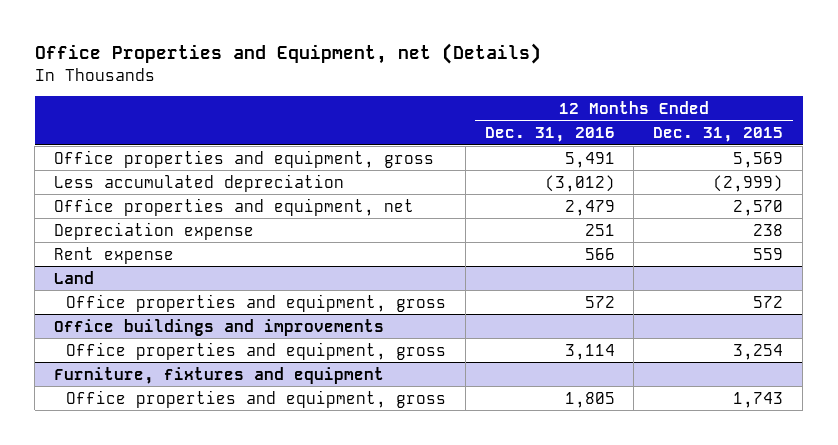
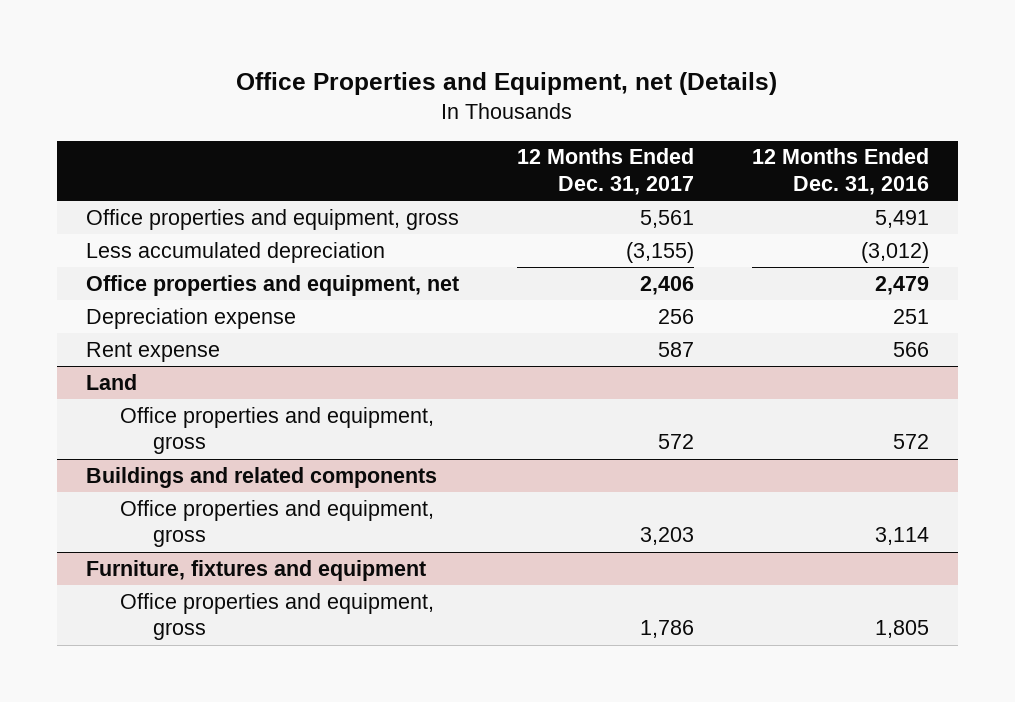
[653,126,784,142] Dec. 31, 2015 -> none
none -> [516,148,694,195] 12 Months Ended Dec. 31, 2017
[54,318,385,336] Office buildings and improvements -> [85,466,437,488] Buildings and related components

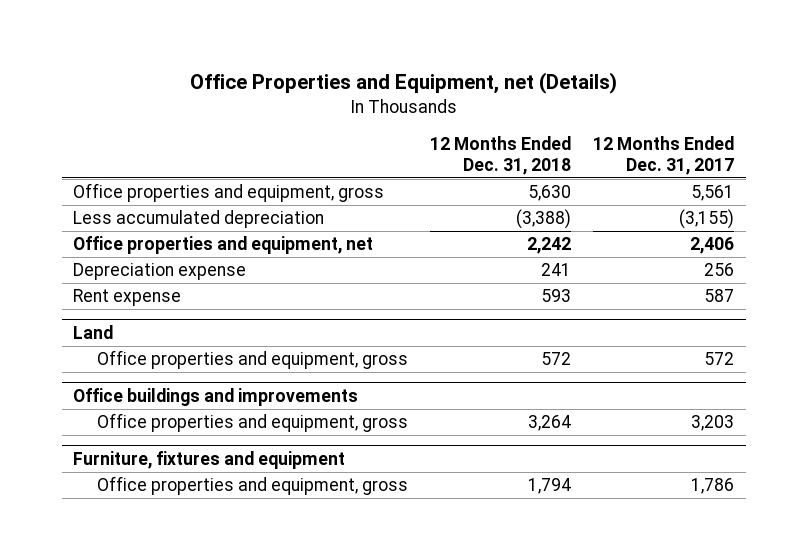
[751,148,929,195] 12 Months Ended Dec. 31, 2016 -> none
none -> [430,136,572,175] 12 Months Ended Dec. 31, 2018
[85,466,437,488] Buildings and related components -> [72,387,358,406] Office buildings and improvements

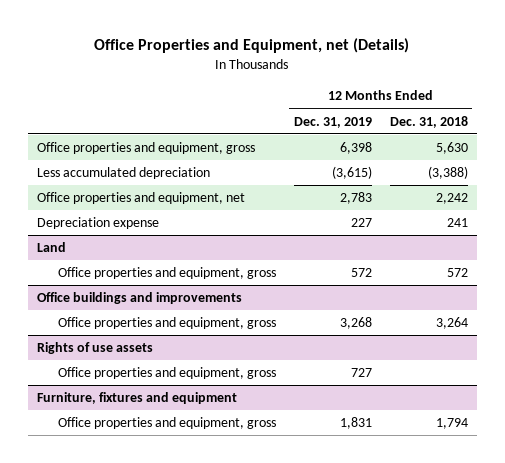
[593,136,735,175] 12 Months Ended Dec. 31, 2017 -> none
none -> [293,116,372,128] Dec. 31, 2019
[72,289,181,307] Rent expense -> none
none -> [37,342,154,355] Rights of use assets
none -> [57,367,276,380] Office properties and equipment, gross

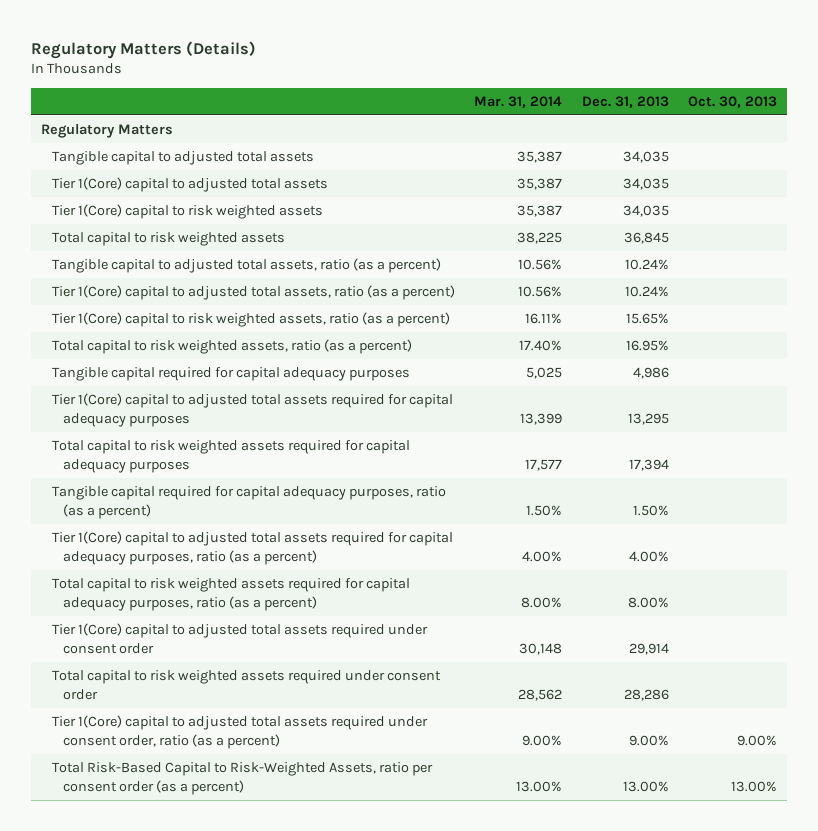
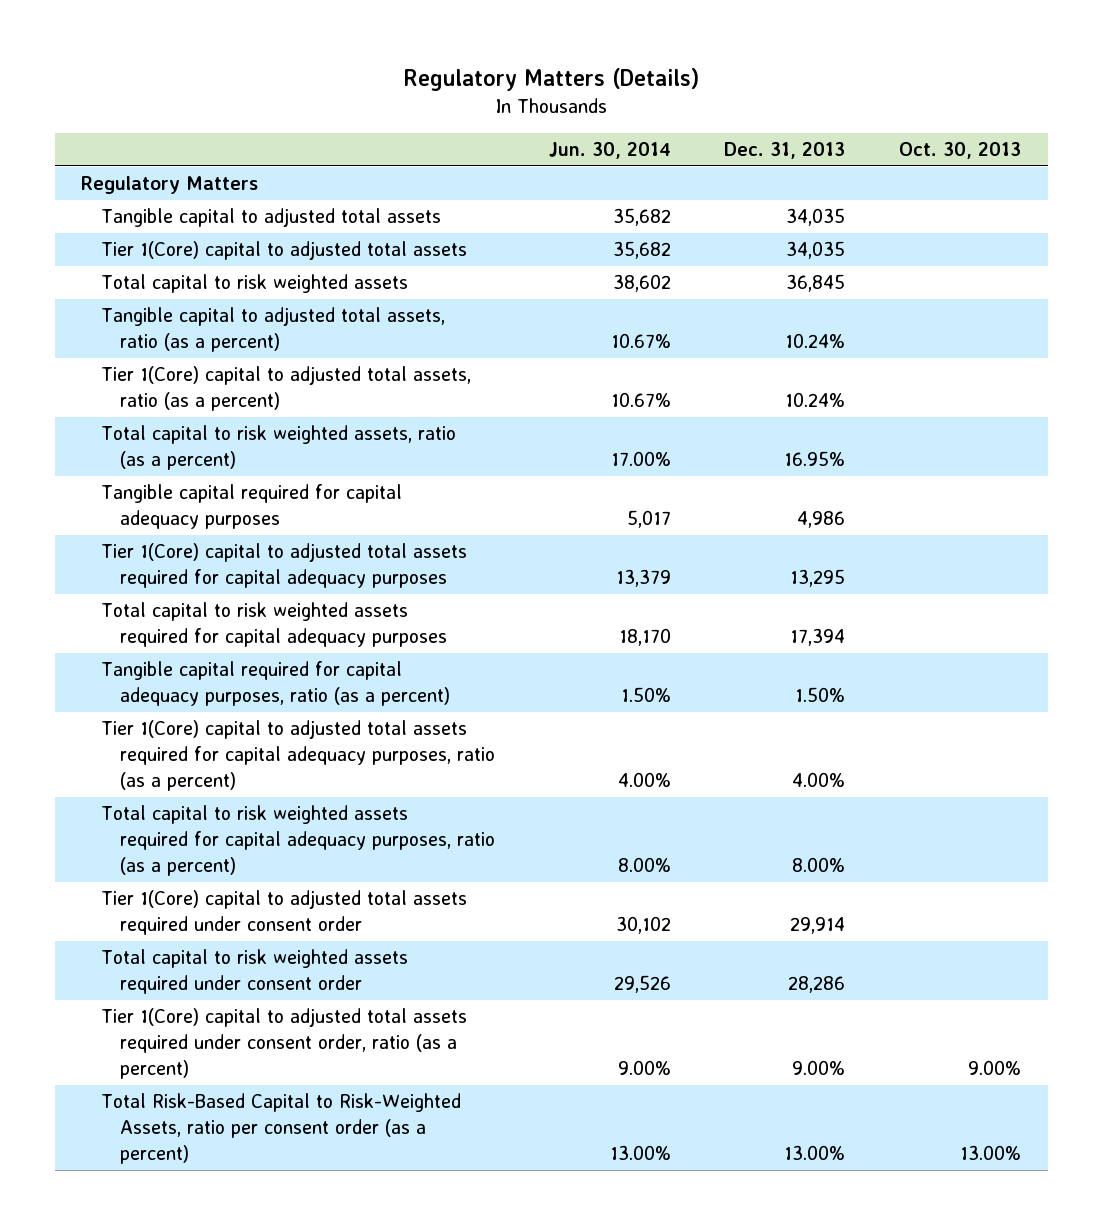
[474,95,563,108] Mar. 31, 2014 -> none
none -> [548,142,671,160] Jun. 30, 2014
[51,204,323,220] Tier 1(Core) capital to risk weighted assets -> none
[51,312,450,328] Tier 1(Core) capital to risk weighted assets, ratio (as a percent) -> none

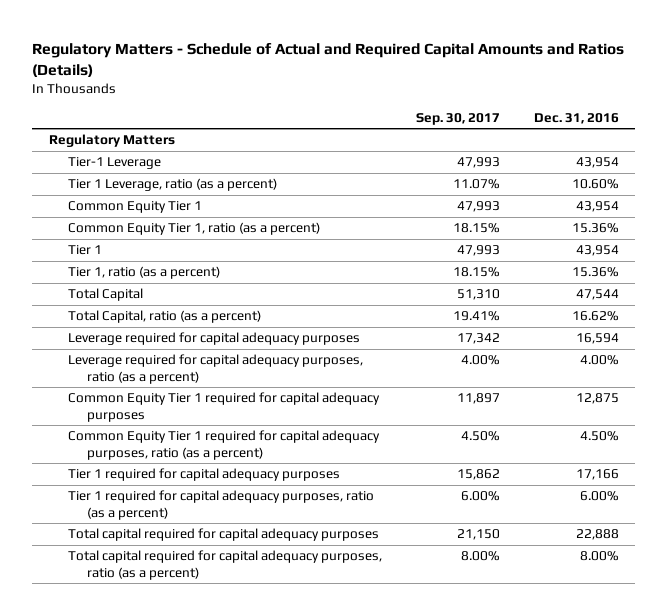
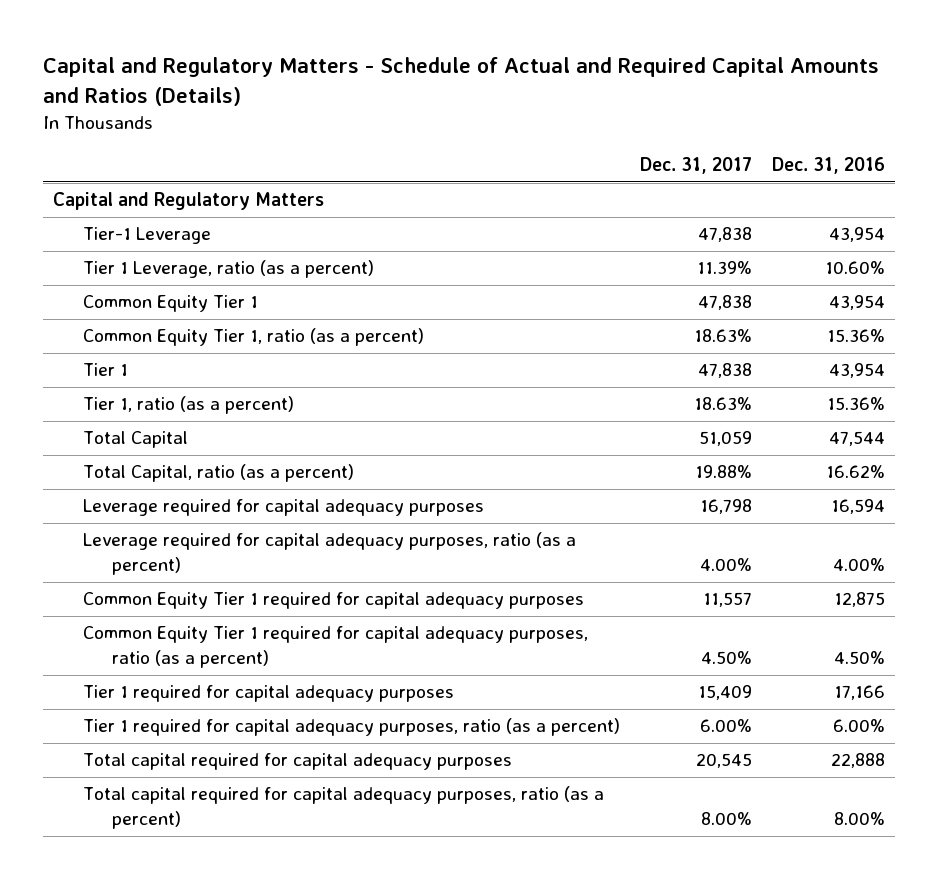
[32,42,625,77] Regulatory Matters - Schedule of Actual and Required Capital Amounts and Ratios (Details) -> [43,56,880,106] Capital and Regulatory Matters - Schedule of Actual and Required Capital Amounts and Ratios (Details)
[415,112,500,125] Sep. 30, 2017 -> none
none -> [639,157,752,175] Dec. 31, 2017
[49,134,176,148] Regulatory Matters -> [53,192,325,211] Capital and Regulatory Matters

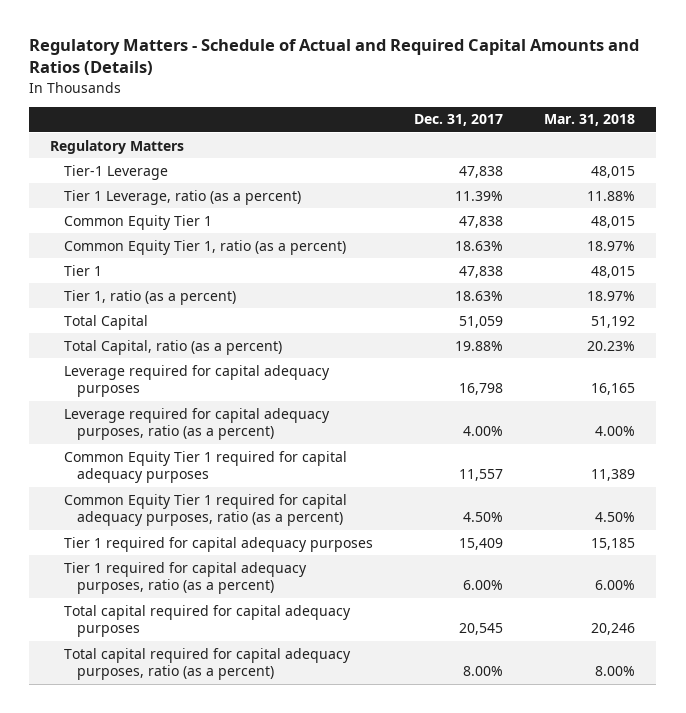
[43,56,880,106] Capital and Regulatory Matters - Schedule of Actual and Required Capital Amounts and Ratios (Details) -> [29,39,640,76] Regulatory Matters - Schedule of Actual and Required Capital Amounts and Ratios (Details)
[772,157,886,175] Dec. 31, 2016 -> none
none -> [544,114,636,127] Mar. 31, 2018
[53,192,325,211] Capital and Regulatory Matters -> [50,139,185,154] Regulatory Matters

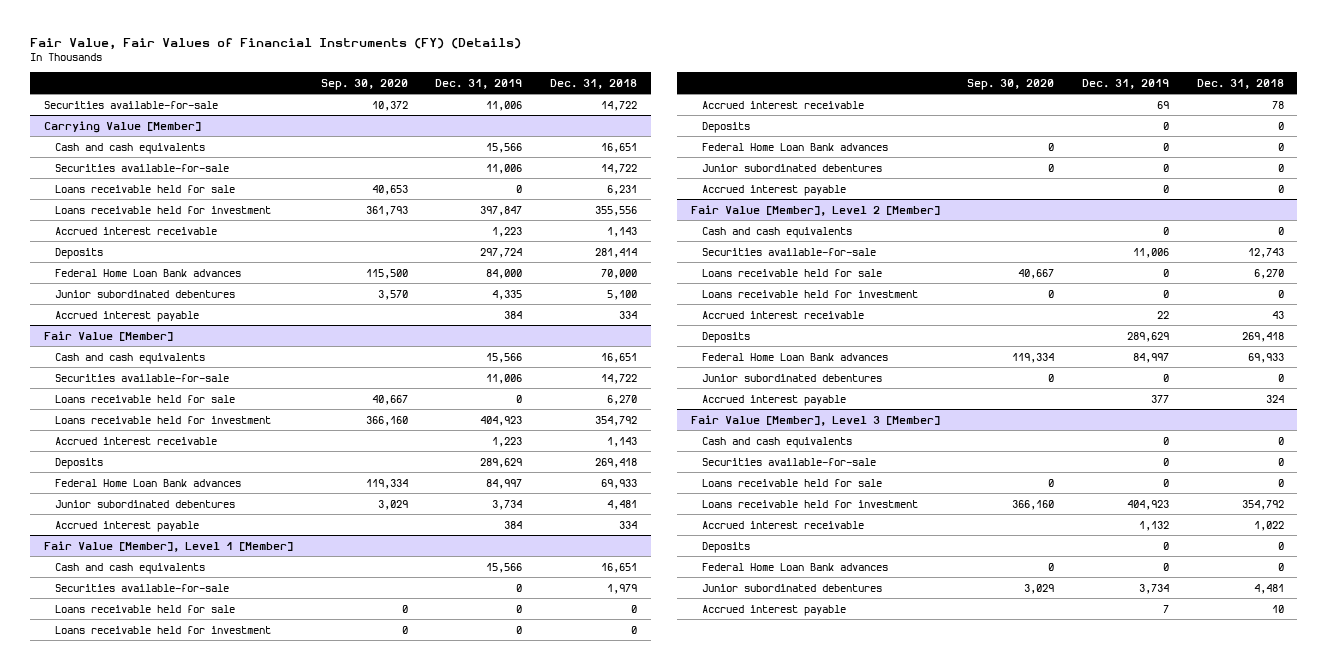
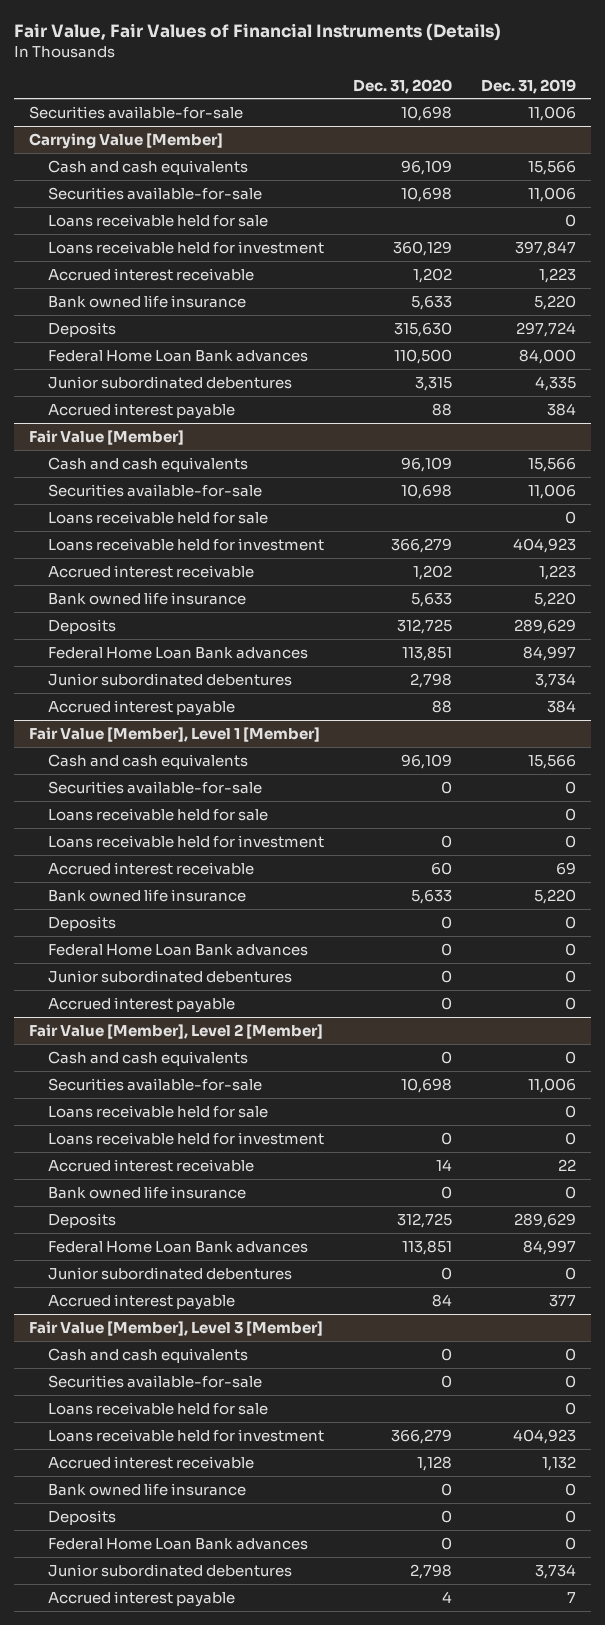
[30,37,522,50] Fair Value, Fair Values of Financial Instruments (FY) (Details) -> [13,22,501,41] Fair Value, Fair Values of Financial Instruments (Details)
[320,78,408,90] Sep. 30, 2020 -> none
[549,78,637,89] Dec. 31, 2018 -> none
none -> [352,78,452,94] Dec. 31, 2020
none -> [47,294,246,308] Bank owned life insurance
none -> [47,591,246,605] Bank owned life insurance
none -> [47,888,246,902] Bank owned life insurance
none -> [47,1185,246,1199] Bank owned life insurance
none -> [47,1482,246,1496] Bank owned life insurance

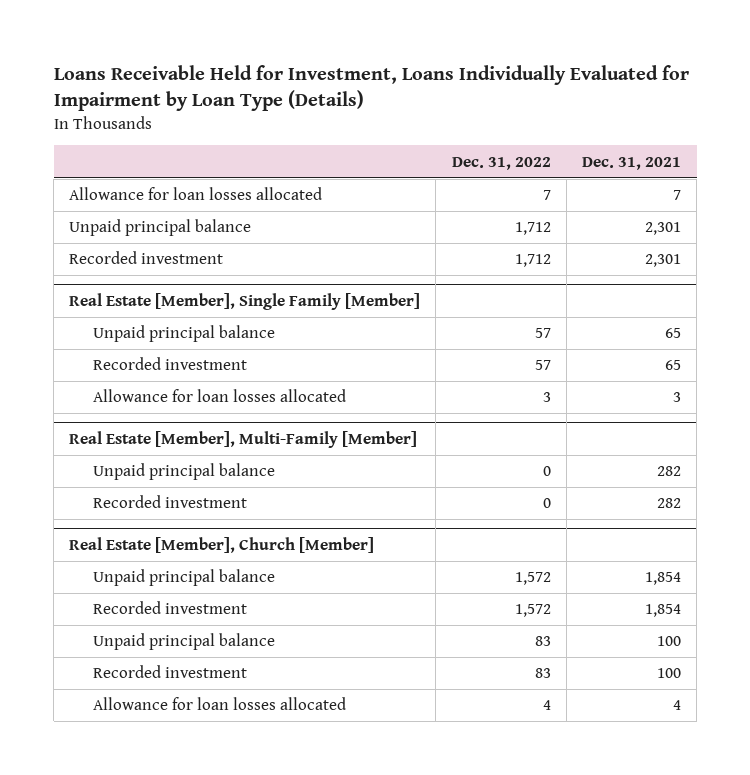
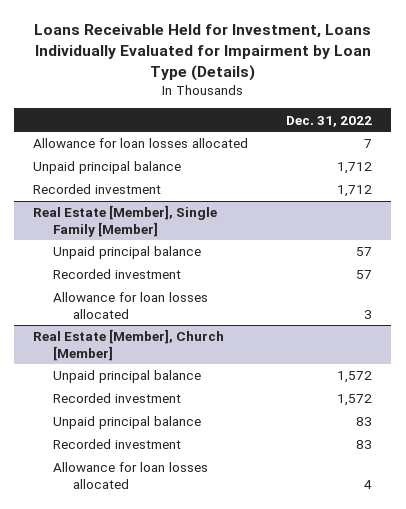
[582,156,682,170] Dec. 31, 2021 -> none
[69,431,418,449] Real Estate [Member], Multi-Family [Member] -> none
[92,463,275,481] Unpaid principal balance -> none
[92,495,247,509] Recorded investment -> none

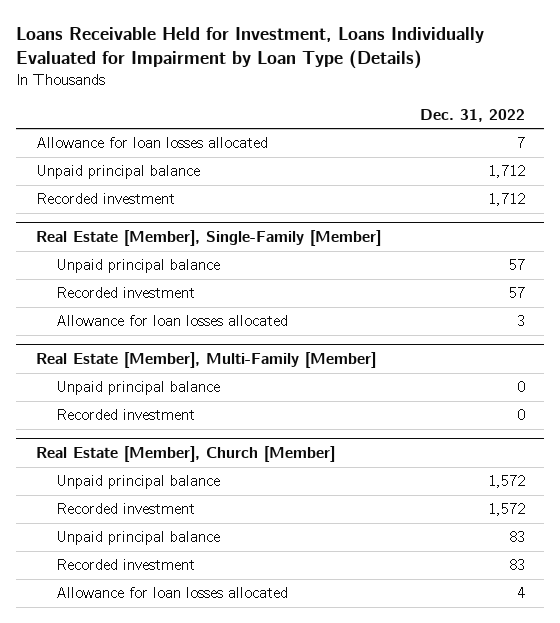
[33,205,218,237] Real Estate [Member], Single Family [Member] -> [35,229,381,246] Real Estate [Member], Single-Family [Member]
none -> [35,351,376,368] Real Estate [Member], Multi-Family [Member]
none -> [55,381,220,396] Unpaid principal balance
none -> [55,409,195,421] Recorded investment

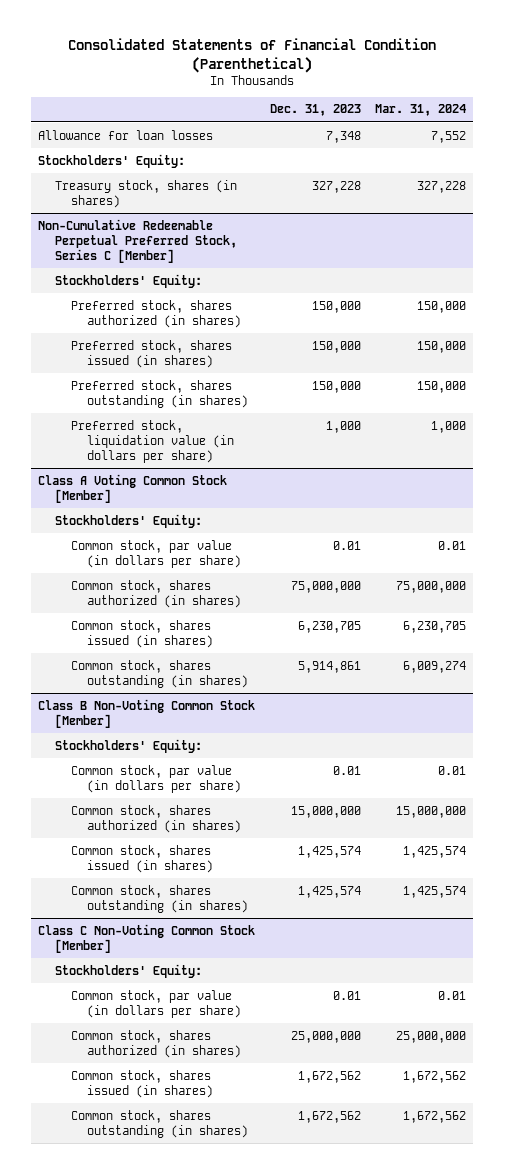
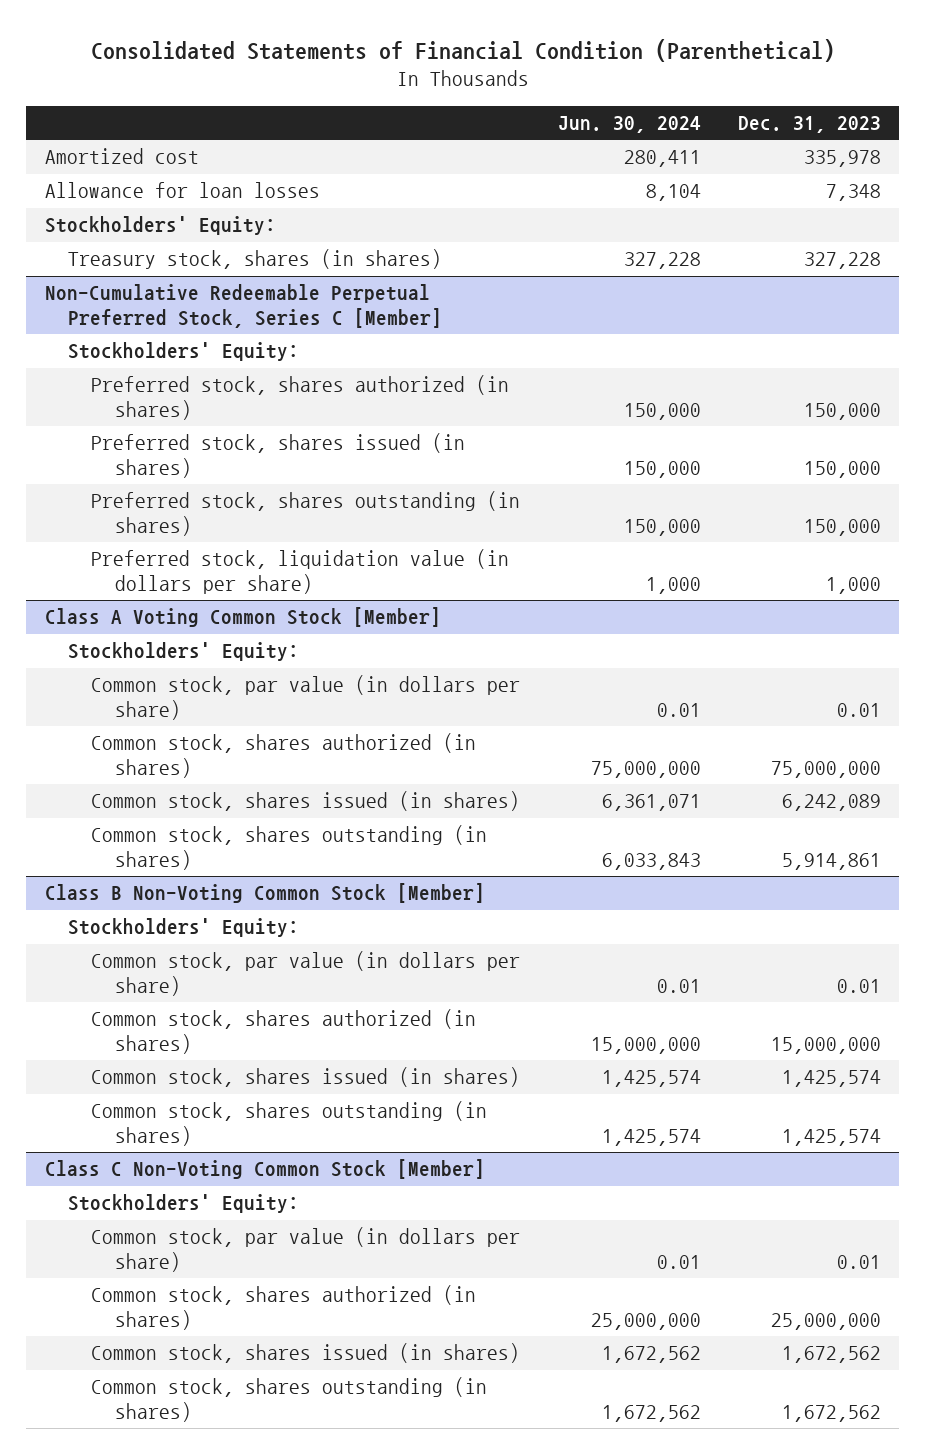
[375,104,467,117] Mar. 31, 2024 -> none
none -> [557,115,701,133] Jun. 30, 2024
none -> [44,148,199,165] Amortized cost
[297,620,361,633] 6,230,705 -> [781,794,881,812] 6,242,089

